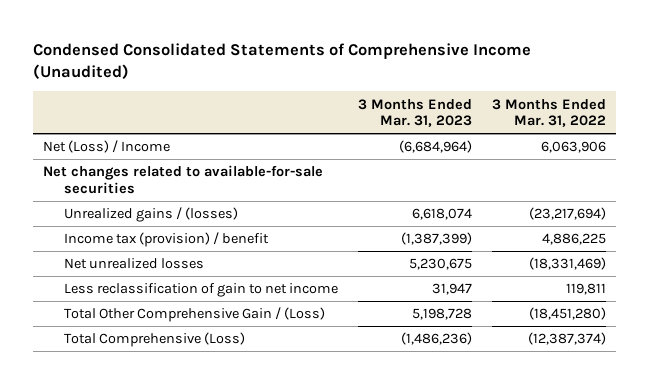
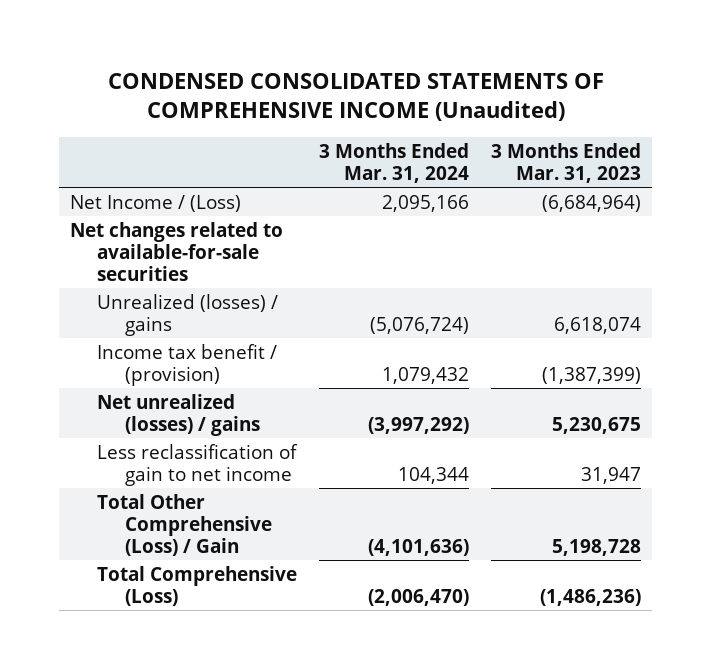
[32,42,531,80] Condensed Consolidated Statements of Comprehensive Income (Unaudited) -> [107,72,604,122] CONDENSED CONSOLIDATED STATEMENTS OF COMPREHENSIVE INCOME (Unaudited)
[492,98,607,127] 3 Months Ended Mar. 31, 2022 -> none
none -> [319,143,470,184] 3 Months Ended Mar. 31, 2024
[42,140,170,154] Net (Loss) / Income -> [70,194,242,212] Net Income / (Loss)
[64,207,239,223] Unrealized gains / (losses) -> [97,293,279,336] Unrealized (losses) / gains
[64,232,270,248] Income tax (provision) / benefit -> [97,343,278,386] Income tax benefit / (provision)
[64,258,205,270] Net unrealized losses -> [97,393,260,436] Net unrealized (losses) / gains
[64,307,326,323] Total Other Comprehensive Gain / (Loss) -> [97,493,272,556] Total Other Comprehensive (Loss) / Gain

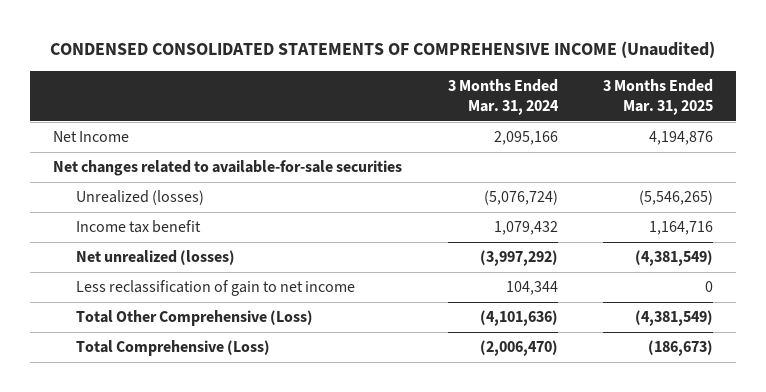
[490,143,641,184] 3 Months Ended Mar. 31, 2023 -> none
none -> [603,78,714,116] 3 Months Ended Mar. 31, 2025
[70,194,242,212] Net Income / (Loss) -> [52,131,129,143] Net Income
[97,293,279,336] Unrealized (losses) / gains -> [75,190,204,206] Unrealized (losses)
[97,343,278,386] Income tax benefit / (provision) -> [75,220,201,234] Income tax benefit
[97,393,260,436] Net unrealized (losses) / gains -> [75,250,235,266] Net unrealized (losses)
[97,493,272,556] Total Other Comprehensive (Loss) / Gain -> [75,310,313,327] Total Other Comprehensive (Loss)

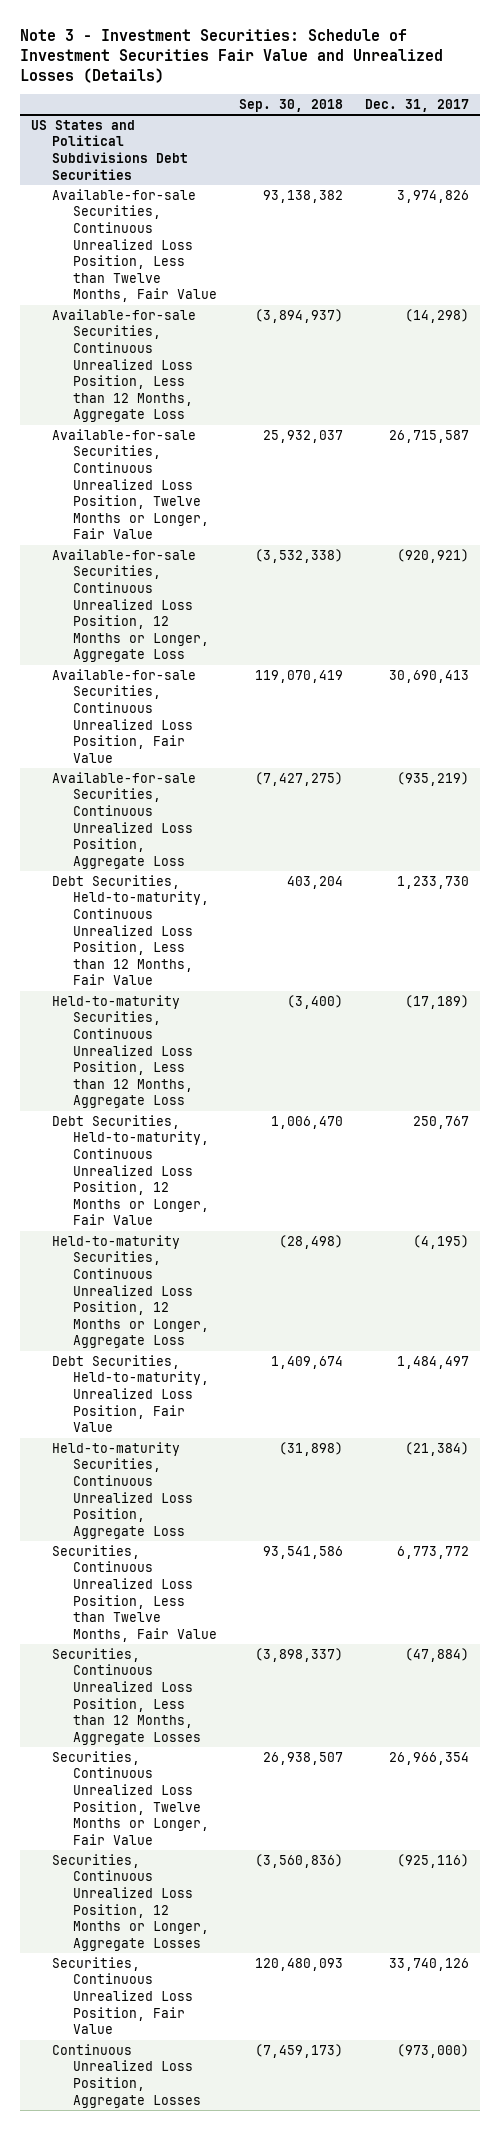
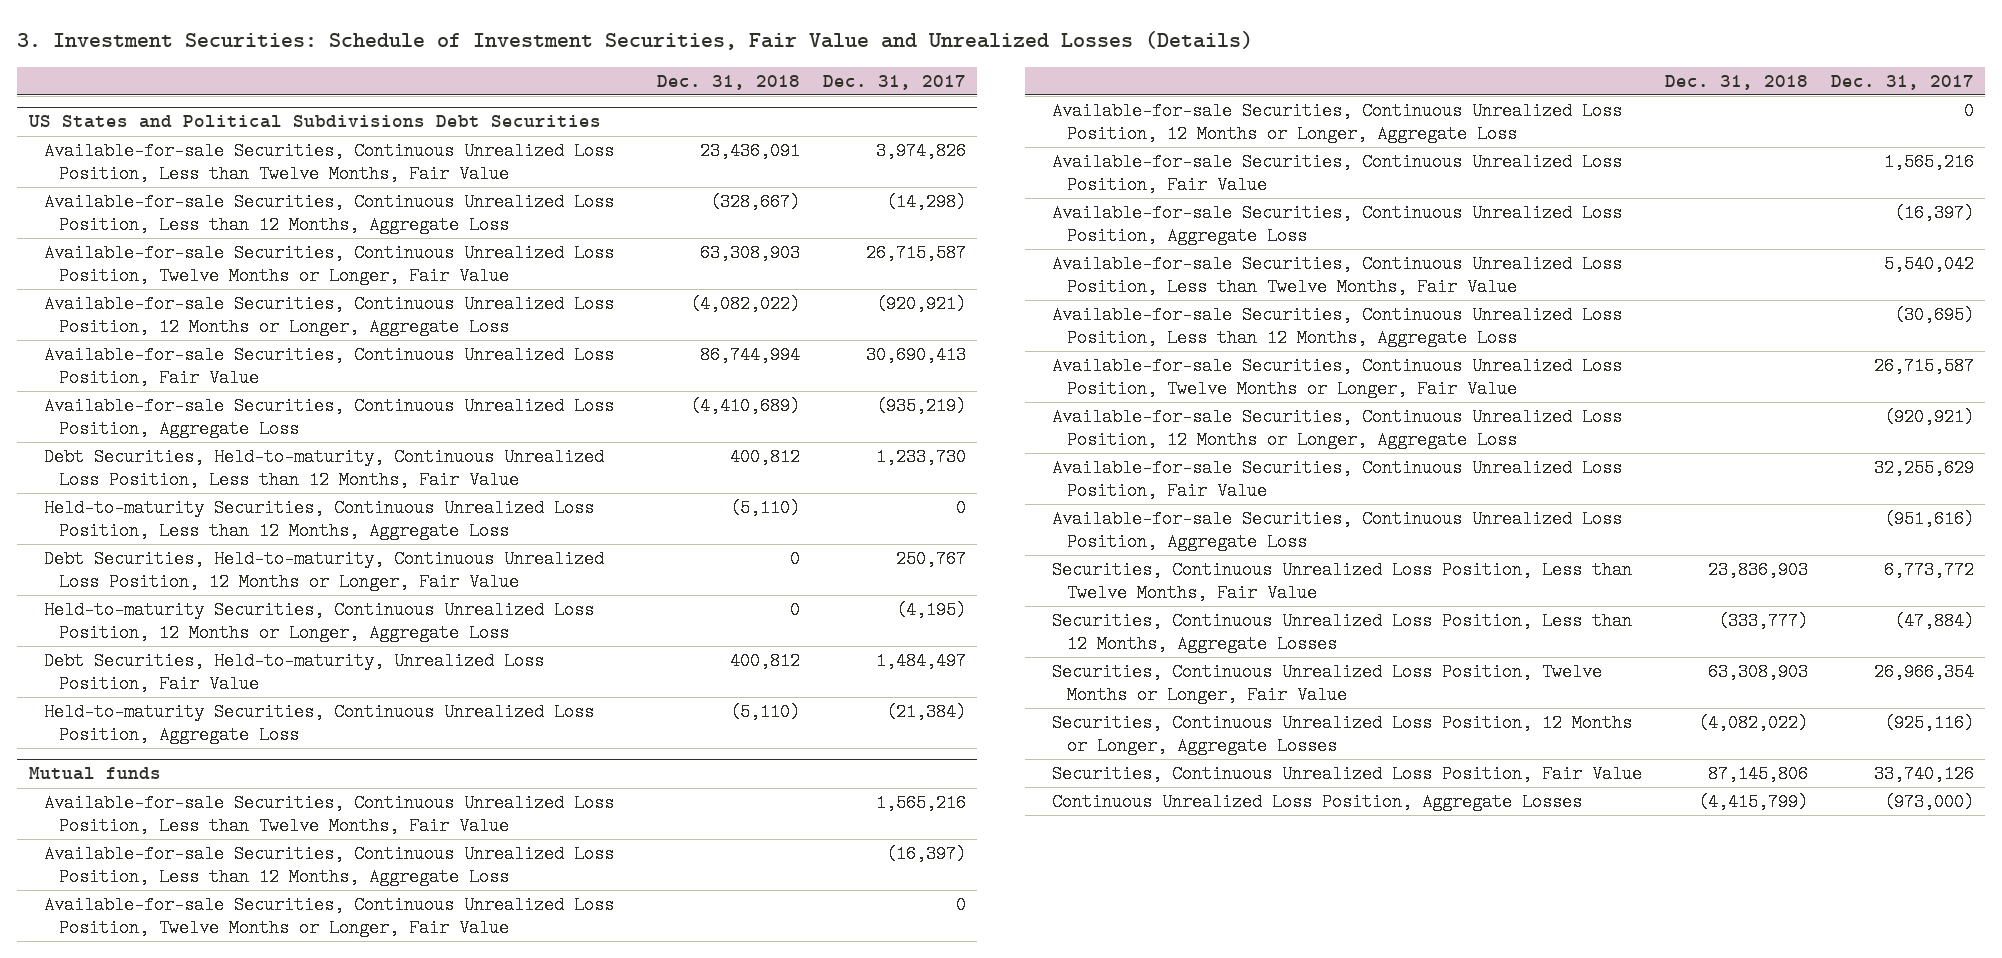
[20,28,444,84] Note 3 - Investment Securities: Schedule of Investment Securities Fair Value and Unrealized Losses (Details) -> [17,31,1254,51] 3. Investment Securities: Schedule of Investment Securities, Fair Value and Unrealized Losses (Details)
[238,99,343,113] Sep. 30, 2018 -> none
none -> [656,74,800,90] Dec. 31, 2018
[404,994,469,1009] (17,189) -> [955,499,966,518] 0
none -> [28,767,161,781] Mutual funds
none -> [43,794,614,835] Available-for-sale Securities, Continuous Unrealized Loss Position, Less than Twelve Months, Fair Value
none -> [43,845,614,886] Available-for-sale Securities, Continuous Unrealized Loss Position, Less than 12 Months, Aggregate Loss
none -> [43,896,614,937] Available-for-sale Securities, Continuous Unrealized Loss Position, Twelve Months or Longer, Fair Value
none -> [1052,102,1623,143] Available-for-sale Securities, Continuous Unrealized Loss Position, 12 Months or Longer, Aggregate Loss
none -> [1052,153,1623,194] Available-for-sale Securities, Continuous Unrealized Loss Position, Fair Value
none -> [1052,204,1623,245] Available-for-sale Securities, Continuous Unrealized Loss Position, Aggregate Loss
none -> [1052,255,1623,296] Available-for-sale Securities, Continuous Unrealized Loss Position, Less than Twelve Months, Fair Value
none -> [1052,306,1623,347] Available-for-sale Securities, Continuous Unrealized Loss Position, Less than 12 Months, Aggregate Loss
none -> [1052,357,1623,398] Available-for-sale Securities, Continuous Unrealized Loss Position, Twelve Months or Longer, Fair Value
none -> [1052,408,1623,449] Available-for-sale Securities, Continuous Unrealized Loss Position, 12 Months or Longer, Aggregate Loss
none -> [1052,459,1623,500] Available-for-sale Securities, Continuous Unrealized Loss Position, Fair Value
none -> [1052,510,1623,551] Available-for-sale Securities, Continuous Unrealized Loss Position, Aggregate Loss

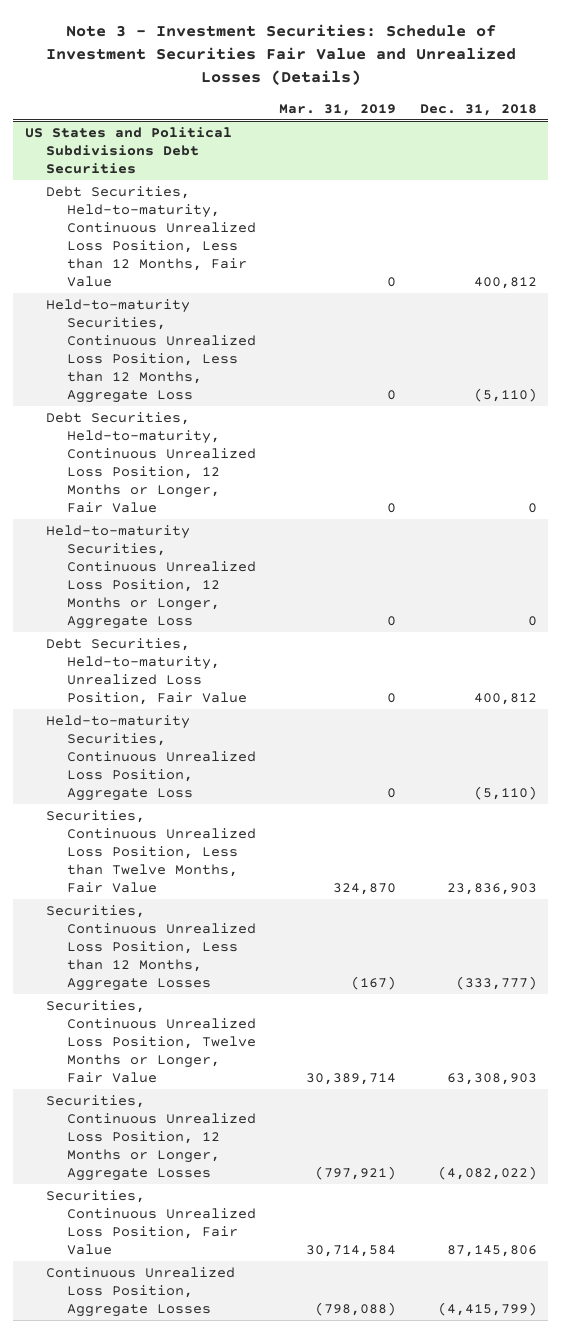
[17,31,1254,51] 3. Investment Securities: Schedule of Investment Securities, Fair Value and Unrealized Losses (Details) -> [45,24,516,86] Note 3 - Investment Securities: Schedule of Investment Securities Fair Value and Unrealized Losses (Details)
[822,74,966,90] Dec. 31, 2017 -> none
none -> [279,103,397,116] Mar. 31, 2019
[43,142,614,183] Available-for-sale Securities, Continuous Unrealized Loss Position, Less than Twelve Months, Fair Value -> none
[43,193,614,234] Available-for-sale Securities, Continuous Unrealized Loss Position, Less than 12 Months, Aggregate Loss -> none
[43,244,614,285] Available-for-sale Securities, Continuous Unrealized Loss Position, Twelve Months or Longer, Fair Value -> none
[43,295,614,336] Available-for-sale Securities, Continuous Unrealized Loss Position, 12 Months or Longer, Aggregate Loss -> none
[43,346,614,387] Available-for-sale Securities, Continuous Unrealized Loss Position, Fair Value -> none
[43,397,614,438] Available-for-sale Securities, Continuous Unrealized Loss Position, Aggregate Loss -> none
[28,767,161,781] Mutual funds -> none
[43,794,614,835] Available-for-sale Securities, Continuous Unrealized Loss Position, Less than Twelve Months, Fair Value -> none
[43,845,614,886] Available-for-sale Securities, Continuous Unrealized Loss Position, Less than 12 Months, Aggregate Loss -> none
[43,896,614,937] Available-for-sale Securities, Continuous Unrealized Loss Position, Twelve Months or Longer, Fair Value -> none
[1052,102,1623,143] Available-for-sale Securities, Continuous Unrealized Loss Position, 12 Months or Longer, Aggregate Loss -> none
[1052,153,1623,194] Available-for-sale Securities, Continuous Unrealized Loss Position, Fair Value -> none
[1052,204,1623,245] Available-for-sale Securities, Continuous Unrealized Loss Position, Aggregate Loss -> none
[1052,255,1623,296] Available-for-sale Securities, Continuous Unrealized Loss Position, Less than Twelve Months, Fair Value -> none
[1052,306,1623,347] Available-for-sale Securities, Continuous Unrealized Loss Position, Less than 12 Months, Aggregate Loss -> none
[1052,357,1623,398] Available-for-sale Securities, Continuous Unrealized Loss Position, Twelve Months or Longer, Fair Value -> none
[1052,408,1623,449] Available-for-sale Securities, Continuous Unrealized Loss Position, 12 Months or Longer, Aggregate Loss -> none
[1052,459,1623,500] Available-for-sale Securities, Continuous Unrealized Loss Position, Fair Value -> none
[1052,510,1623,551] Available-for-sale Securities, Continuous Unrealized Loss Position, Aggregate Loss -> none

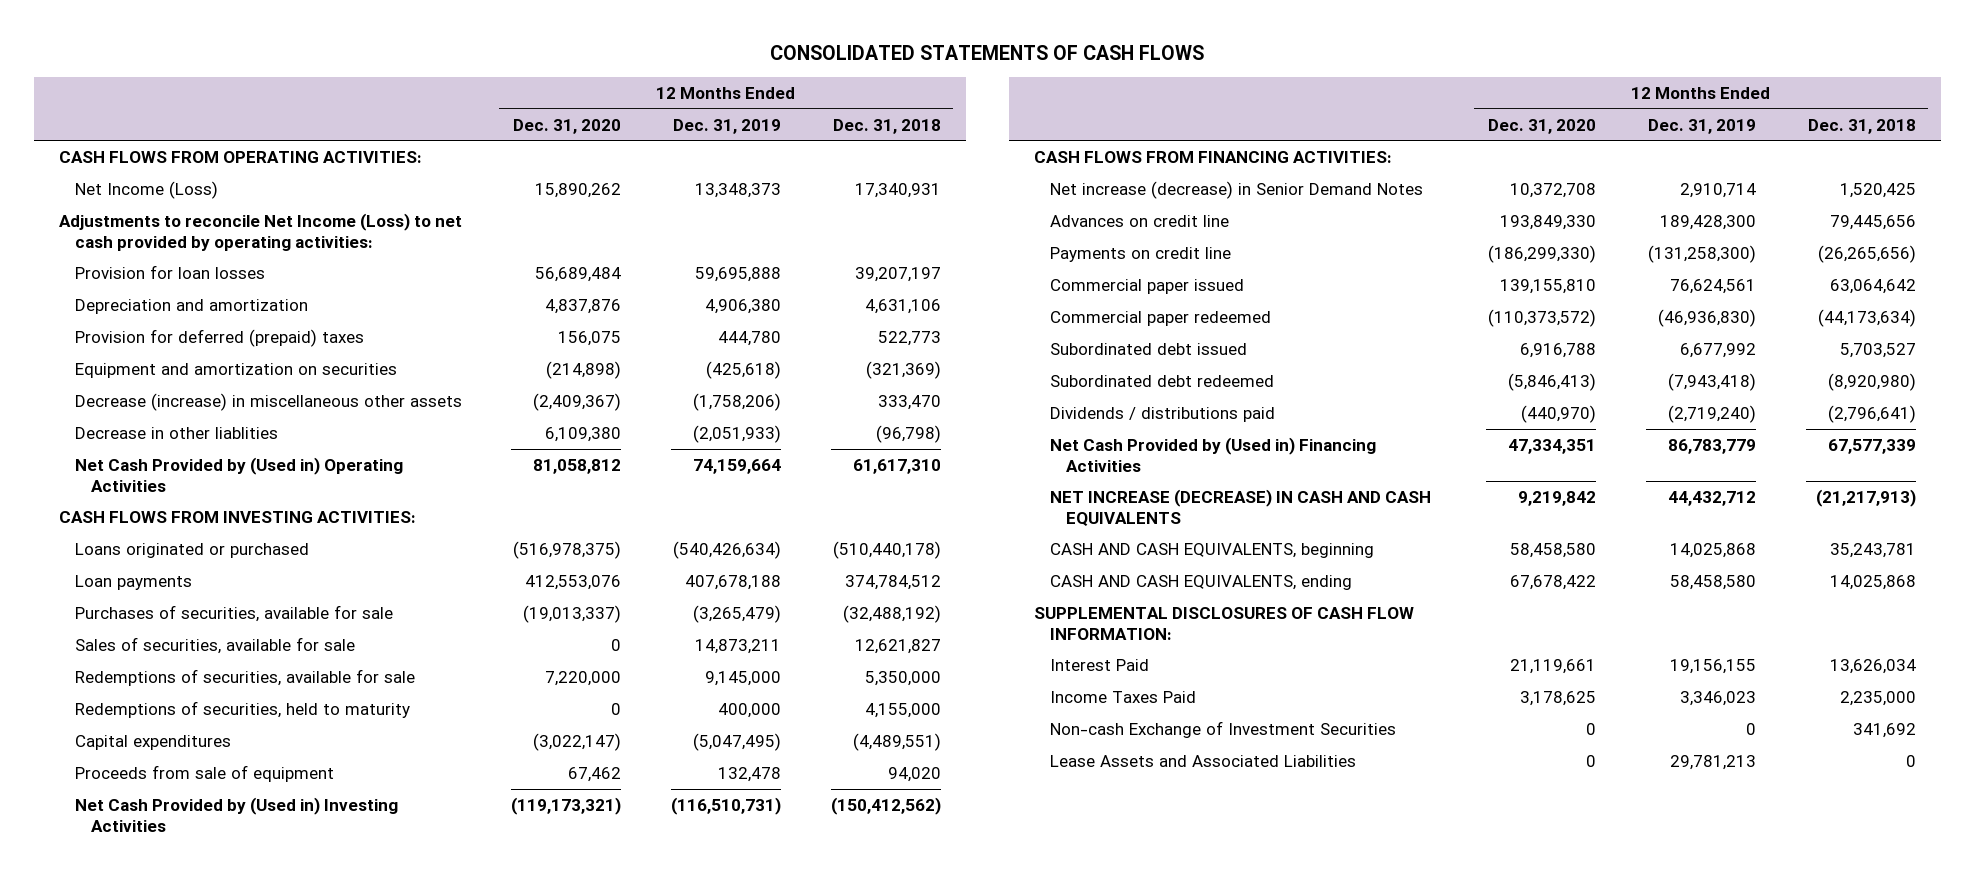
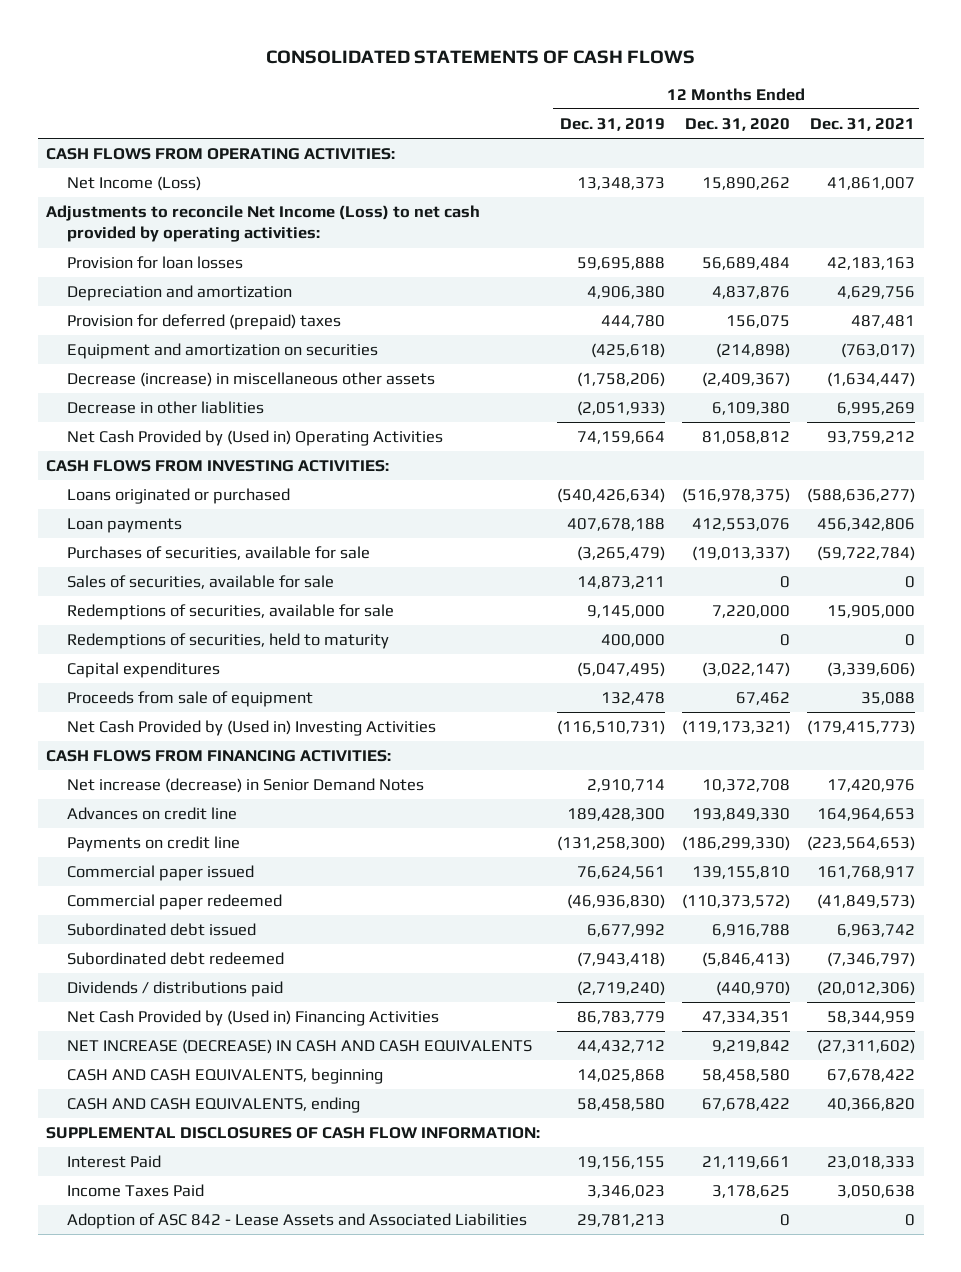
[833,118,942,134] Dec. 31, 2018 -> none
none -> [810,117,916,131] Dec. 31, 2021
[1049,720,1396,738] Non-cash Exchange of Investment Securities -> none
[1049,754,1356,767] Lease Assets and Associated Liabilities -> [67,1213,528,1230] Adoption of ASC 842 - Lease Assets and Associated Liabilities

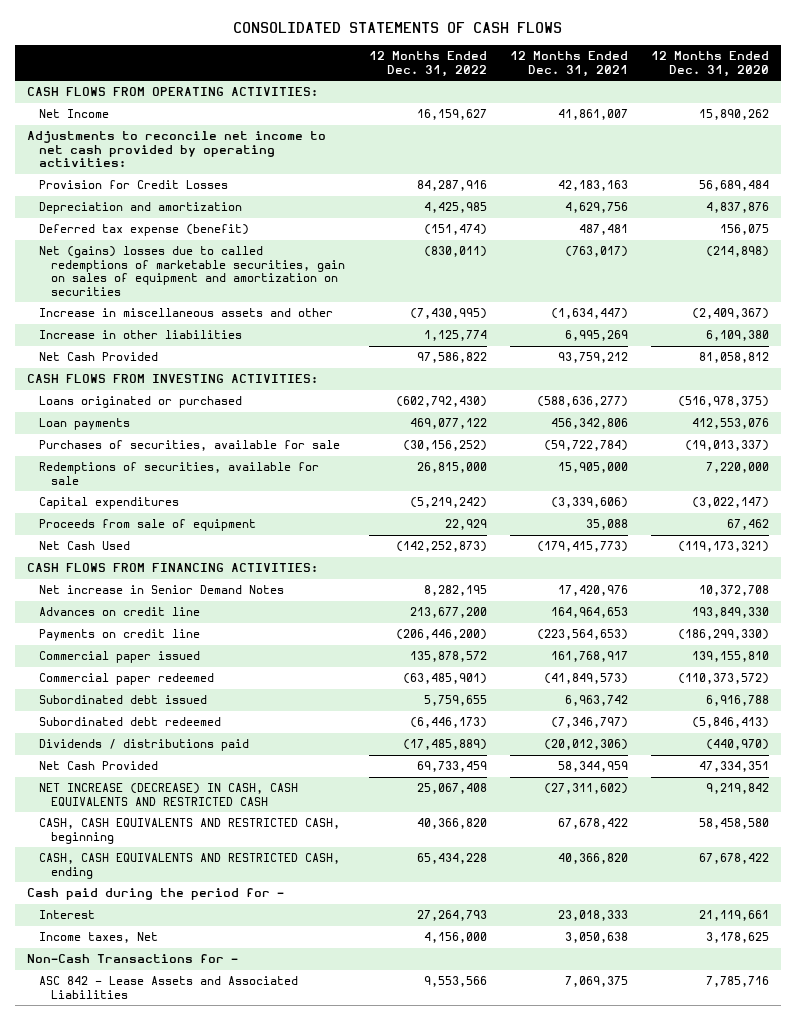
[560,117,666,131] Dec. 31, 2019 -> none
none -> [368,51,487,77] 12 Months Ended Dec. 31, 2022
[67,176,202,192] Net Income (Loss) -> [38,109,109,119] Net Income
[46,205,481,243] Adjustments to reconcile Net Income (Loss) to net cash provided by operating activities: -> [26,131,326,168] Adjustments to reconcile net income to net cash provided by operating activities:
[67,256,244,270] Provision for loan losses -> [38,180,228,190] Provision for Credit Losses
[67,314,342,331] Provision for deferred (prepaid) taxes -> [38,224,249,237] Deferred tax expense (benefit)
[67,343,379,360] Equipment and amortization on securities -> [38,246,346,296] Net (gains) losses due to called redemptions of marketable securities, gain on sales of equipment and amortization on securities
[67,372,436,388] Decrease (increase) in miscellaneous other assets -> [38,308,333,318] Increase in miscellaneous assets and other
[67,401,265,415] Decrease in other liablities -> [38,330,242,340] Increase in other liabilities
[67,430,444,447] Net Cash Provided by (Used in) Operating Activities -> [38,352,158,362] Net Cash Provided
[67,575,335,590] Sales of securities, available for sale -> none
[67,633,390,650] Redemptions of securities, held to maturity -> none
[67,720,437,737] Net Cash Provided by (Used in) Investing Activities -> [38,541,130,551] Net Cash Used
[67,778,425,794] Net increase (decrease) in Senior Demand Notes -> [38,585,284,595] Net increase in Senior Demand Notes
[67,1010,440,1027] Net Cash Provided by (Used in) Financing Activities -> [38,761,158,771] Net Cash Provided
[67,1039,533,1055] NET INCREASE (DECREASE) IN CASH AND CASH EQUIVALENTS -> [38,783,298,806] NET INCREASE (DECREASE) IN CASH, CASH EQUIVALENTS AND RESTRICTED CASH
[67,1068,384,1085] CASH AND CASH EQUIVALENTS, beginning -> [38,818,340,844] CASH, CASH EQUIVALENTS AND RESTRICTED CASH, beginning
[67,1097,361,1114] CASH AND CASH EQUIVALENTS, ending -> [38,853,340,879] CASH, CASH EQUIVALENTS AND RESTRICTED CASH, ending
[46,1127,541,1140] SUPPLEMENTAL DISCLOSURES OF CASH FLOW INFORMATION: -> [26,888,284,901] Cash paid during the period for -
[67,1155,162,1169] Interest Paid -> [38,910,95,920] Interest
[67,1184,205,1198] Income Taxes Paid -> [38,932,158,944] Income taxes, Net
none -> [26,954,238,964] Non-Cash Transactions for -
[67,1213,528,1230] Adoption of ASC 842 - Lease Assets and Associated Liabilities -> [38,976,298,999] ASC 842 - Lease Assets and Associated Liabilities
[780,1214,791,1227] 0 -> [706,976,770,988] 7,785,716
[905,1214,916,1227] 0 -> [564,976,628,988] 7,069,375

